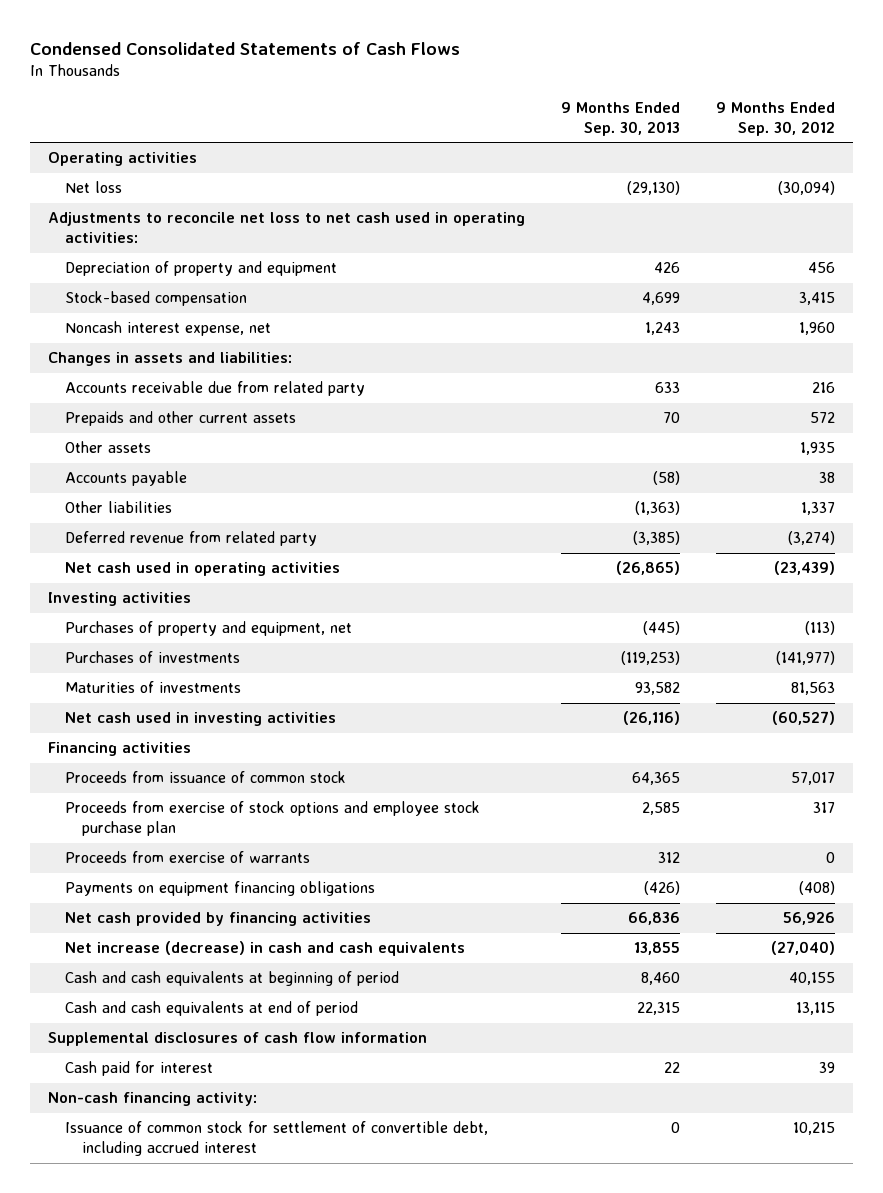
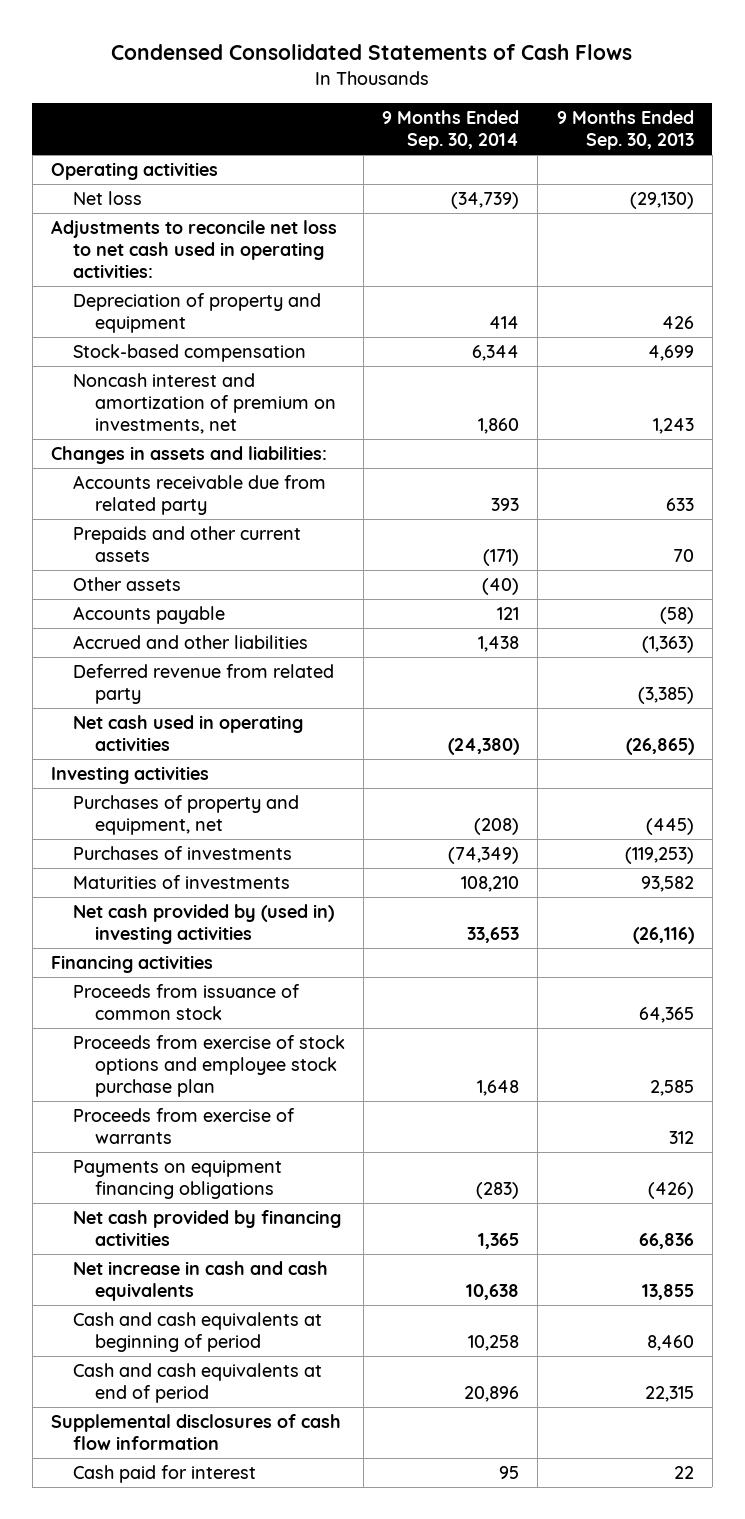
[716,101,836,136] 9 Months Ended Sep. 30, 2012 -> none
none -> [382,110,520,151] 9 Months Ended Sep. 30, 2014
[65,321,272,337] Noncash interest expense, net -> [72,373,337,434] Noncash interest and amortization of premium on investments, net
[65,501,173,514] Other liabilities -> [72,635,308,650] Accrued and other liabilities
[65,712,337,727] Net cash used in investing activities -> [72,904,334,944] Net cash provided by (used in) investing activities
[65,941,466,957] Net increase (decrease) in cash and cash equivalents -> [72,1261,328,1301] Net increase in cash and cash equivalents
[48,1092,258,1107] Non-cash financing activity: -> none
[65,1121,489,1157] Issuance of common stock for settlement of convertible debt, including accrued interest -> none

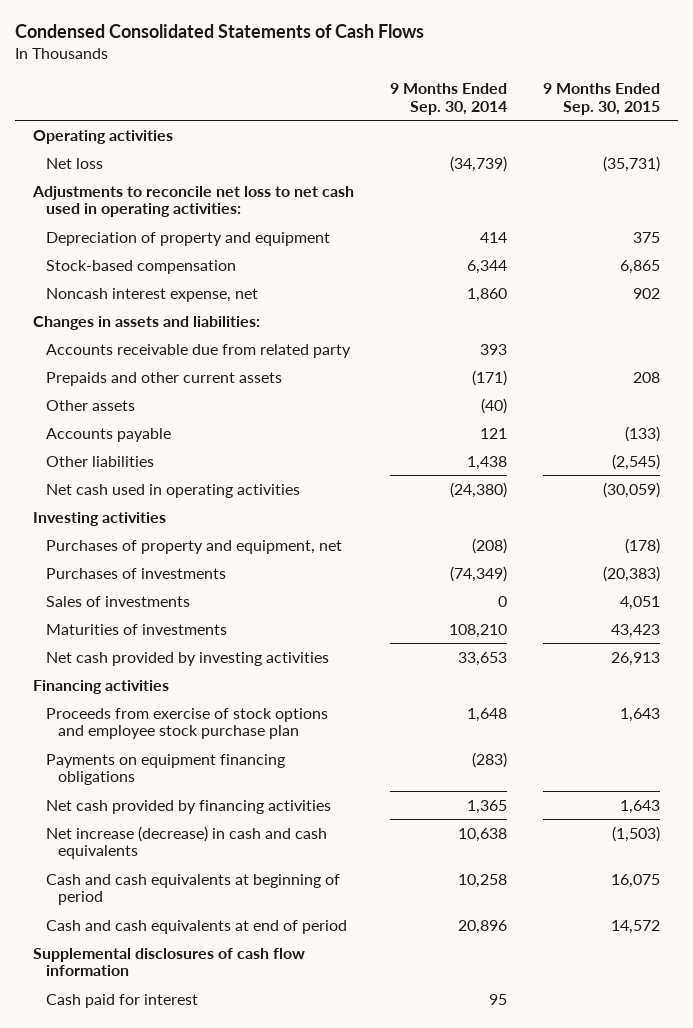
[556,110,694,151] 9 Months Ended Sep. 30, 2013 -> none
none -> [543,83,661,116] 9 Months Ended Sep. 30, 2015
[72,373,337,434] Noncash interest and amortization of premium on investments, net -> [45,287,258,302] Noncash interest expense, net
[72,664,334,704] Deferred revenue from related party -> none
[72,635,308,650] Accrued and other liabilities -> [45,455,154,467] Other liabilities
none -> [45,595,190,607] Sales of investments
[72,904,334,944] Net cash provided by (used in) investing activities -> [45,651,329,666] Net cash provided by investing activities
[72,984,300,1020] Proceeds from issuance of common stock -> none
[72,1108,295,1144] Proceeds from exercise of warrants -> none
[72,1261,328,1301] Net increase in cash and cash equivalents -> [45,825,327,860] Net increase (decrease) in cash and cash equivalents

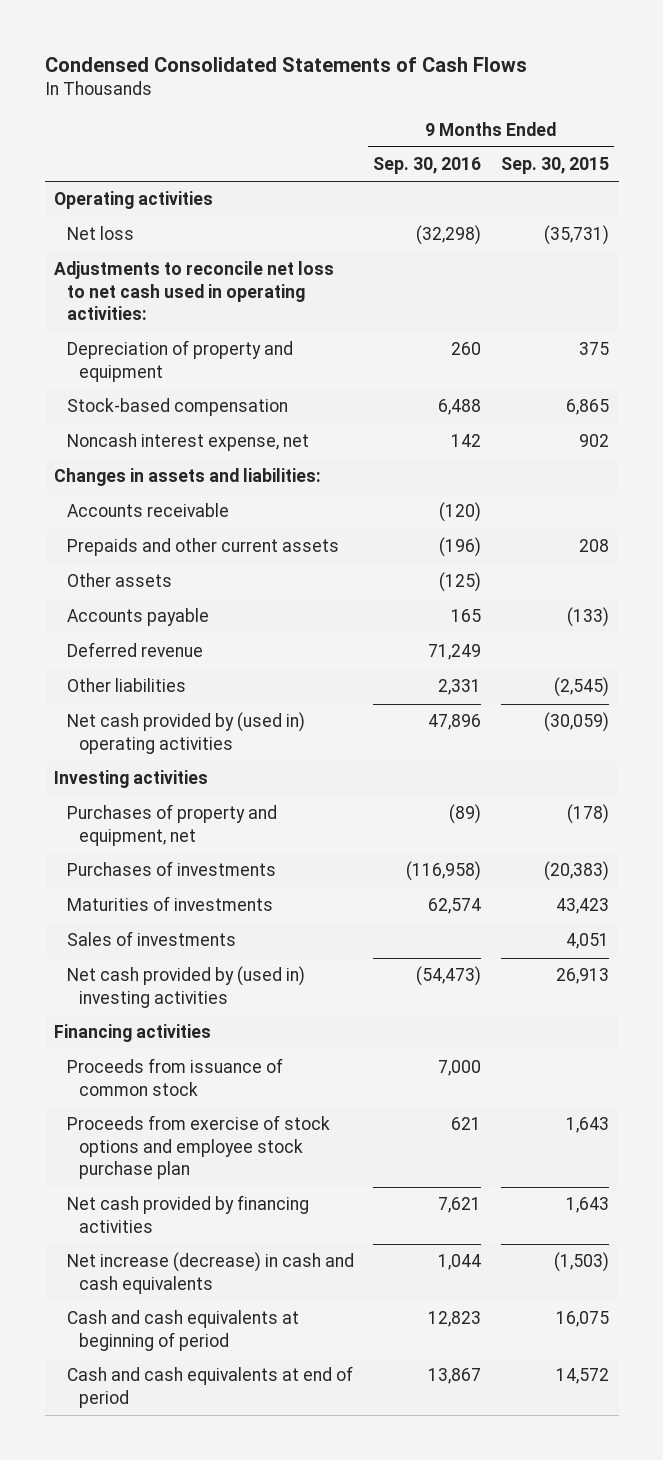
[390,83,508,116] 9 Months Ended Sep. 30, 2014 -> none
none -> [373,157,482,175] Sep. 30, 2016
[45,343,351,358] Accounts receivable due from related party -> none
none -> [66,503,229,518] Accounts receivable
none -> [66,642,203,658] Deferred revenue
[45,483,300,498] Net cash used in operating activities -> [66,712,305,754] Net cash provided by (used in) operating activities
[45,595,190,607] Sales of investments -> [66,931,236,947] Sales of investments
[45,651,329,666] Net cash provided by investing activities -> [66,966,305,1008] Net cash provided by (used in) investing activities
none -> [66,1058,283,1096] Proceeds from issuance of common stock
[45,753,285,786] Payments on equipment financing obligations -> none
[32,947,305,977] Supplemental disclosures of cash flow information -> none
[45,993,198,1008] Cash paid for interest -> none

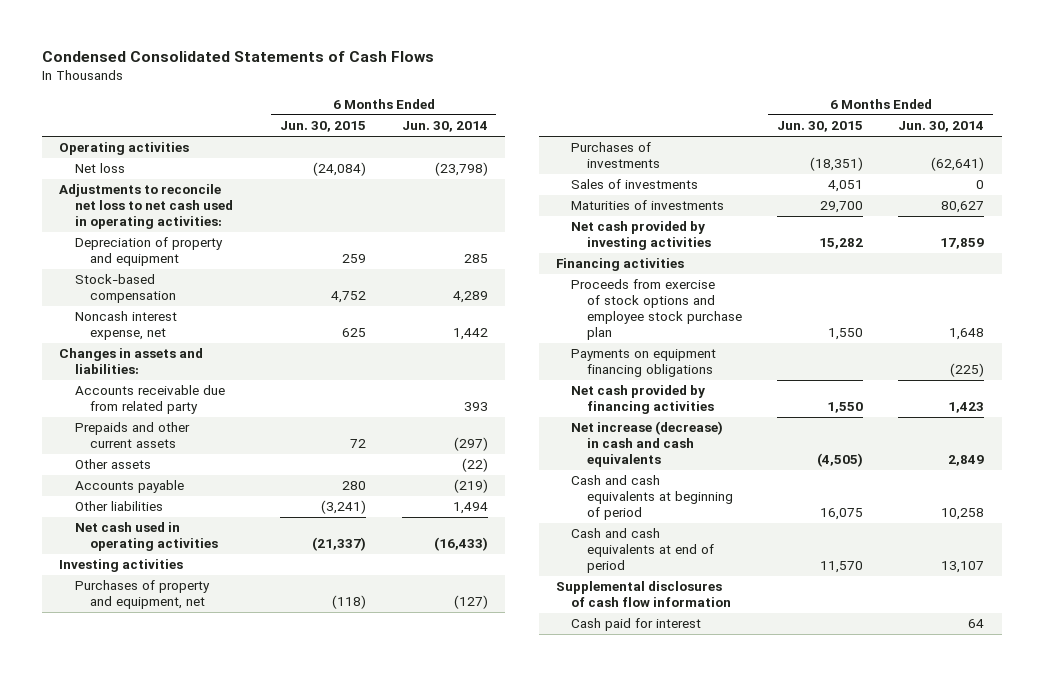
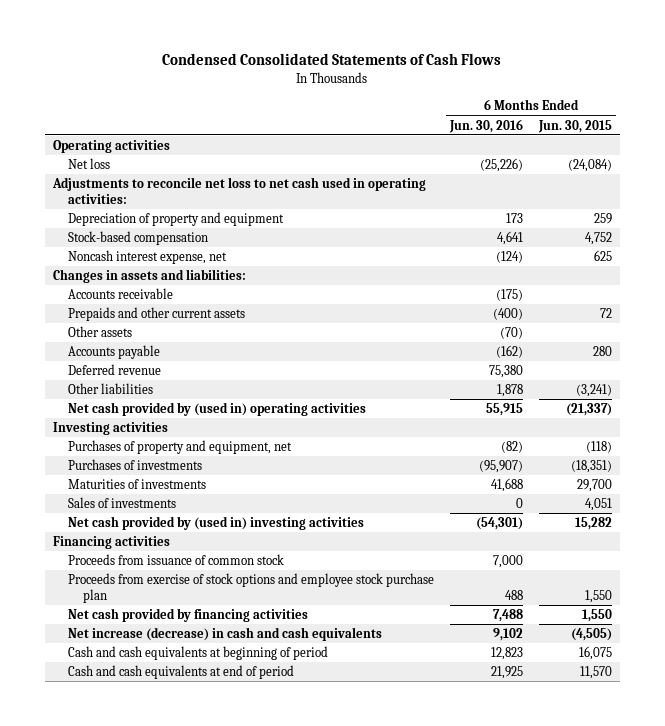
[401,121,488,133] Jun. 30, 2014 -> none
none -> [448,118,523,133] Jun. 30, 2016
[74,385,225,415] Accounts receivable due from related party -> none
none -> [68,288,174,300] Accounts receivable
none -> [68,364,162,376] Deferred revenue
[74,522,218,552] Net cash used in operating activities -> [68,402,367,417] Net cash provided by (used in) operating activities
[571,179,699,190] Sales of investments -> [68,497,177,509] Sales of investments
[571,221,711,251] Net cash provided by investing activities -> [68,516,365,531] Net cash provided by (used in) investing activities
none -> [68,554,285,566] Proceeds from issuance of common stock
[571,349,717,378] Payments on equipment financing obligations -> none
[556,581,732,608] Supplemental disclosures of cash flow information -> none
[571,618,702,632] Cash paid for interest -> none

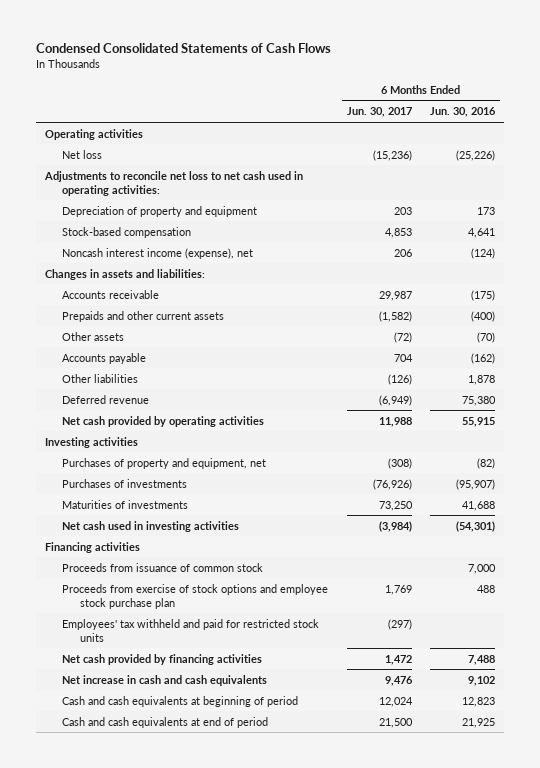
[537,119,612,133] Jun. 30, 2015 -> none
none -> [346,107,412,118] Jun. 30, 2017
[68,250,228,265] Noncash interest expense, net -> [62,247,254,259] Noncash interest income (expense), net
[68,364,162,376] Deferred revenue -> [62,394,150,404] Deferred revenue
[68,402,367,417] Net cash provided by (used in) operating activities -> [62,415,265,427] Net cash provided by operating activities
[68,497,177,509] Sales of investments -> none
[68,516,365,531] Net cash provided by (used in) investing activities -> [62,520,240,532] Net cash used in investing activities
none -> [62,618,320,642] Employees' tax withheld and paid for restricted stock units
[68,627,383,642] Net increase (decrease) in cash and cash equivalents -> [62,674,268,686] Net increase in cash and cash equivalents

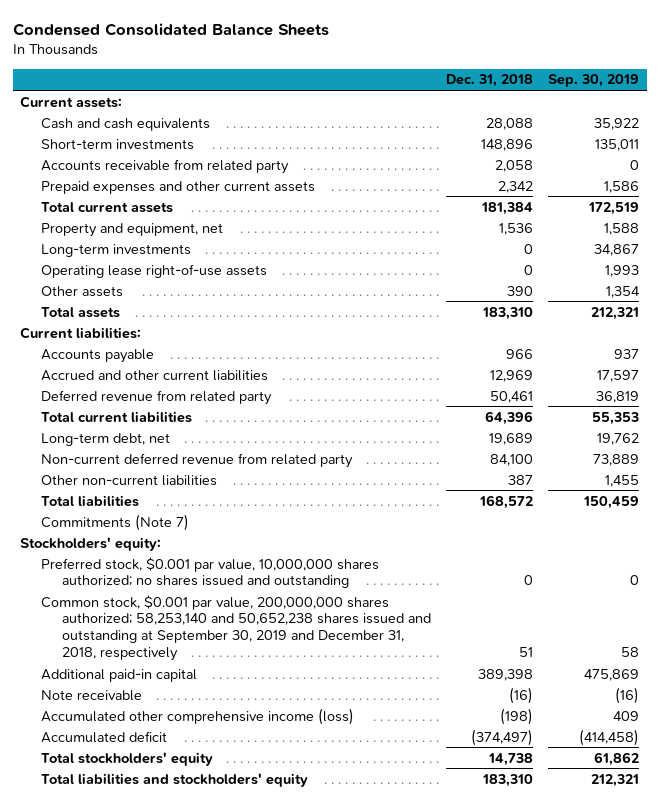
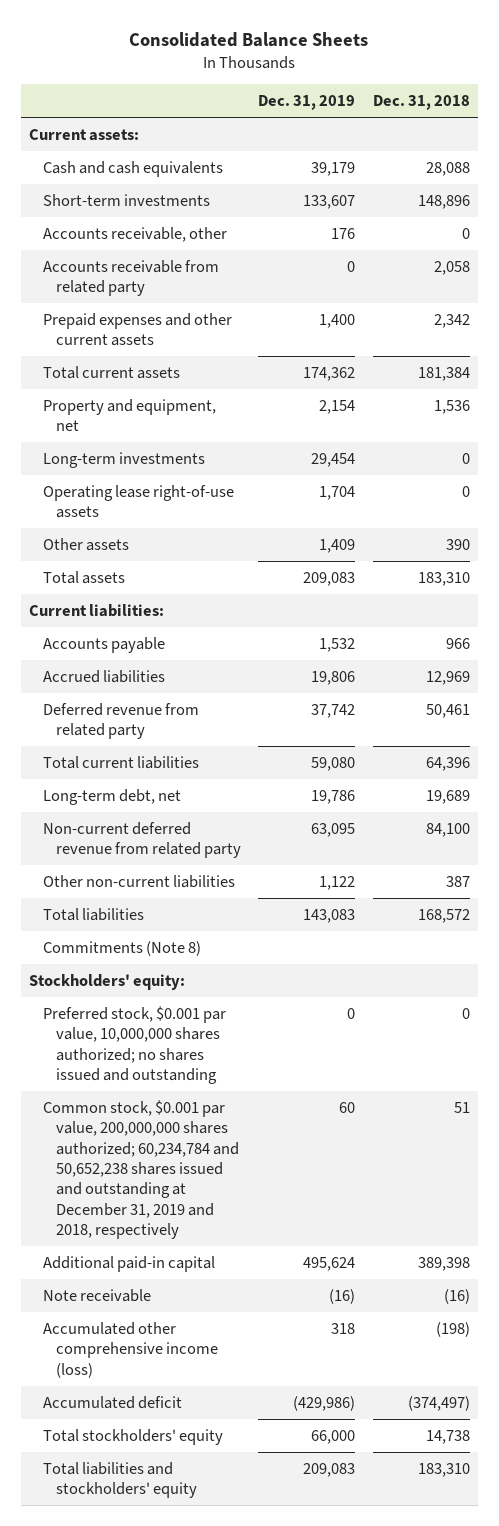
[12,23,329,37] Condensed Consolidated Balance Sheets -> [129,32,369,48] Consolidated Balance Sheets
[548,74,640,88] Sep. 30, 2019 -> none
none -> [258,95,356,111] Dec. 31, 2019
none -> [42,226,227,242] Accounts receivable, other
[41,369,269,381] Accrued and other current liabilities -> [42,669,165,683] Accrued liabilities
[41,513,190,531] Commitments (Note 7) -> [42,940,201,956] Commitments (Note 8)
[41,594,431,662] Common stock, $0.001 par value, 200,000,000 shares authorized; 58,253,140 and 50,652,238 shares issued and outstanding at September 30, 2019 and December 31, 2018, respectively -> [42,1099,240,1240] Common stock, $0.001 par value, 200,000,000 shares authorized; 60,234,784 and 50,652,238 shares issued and outstanding at December 31, 2019 and 2018, respectively

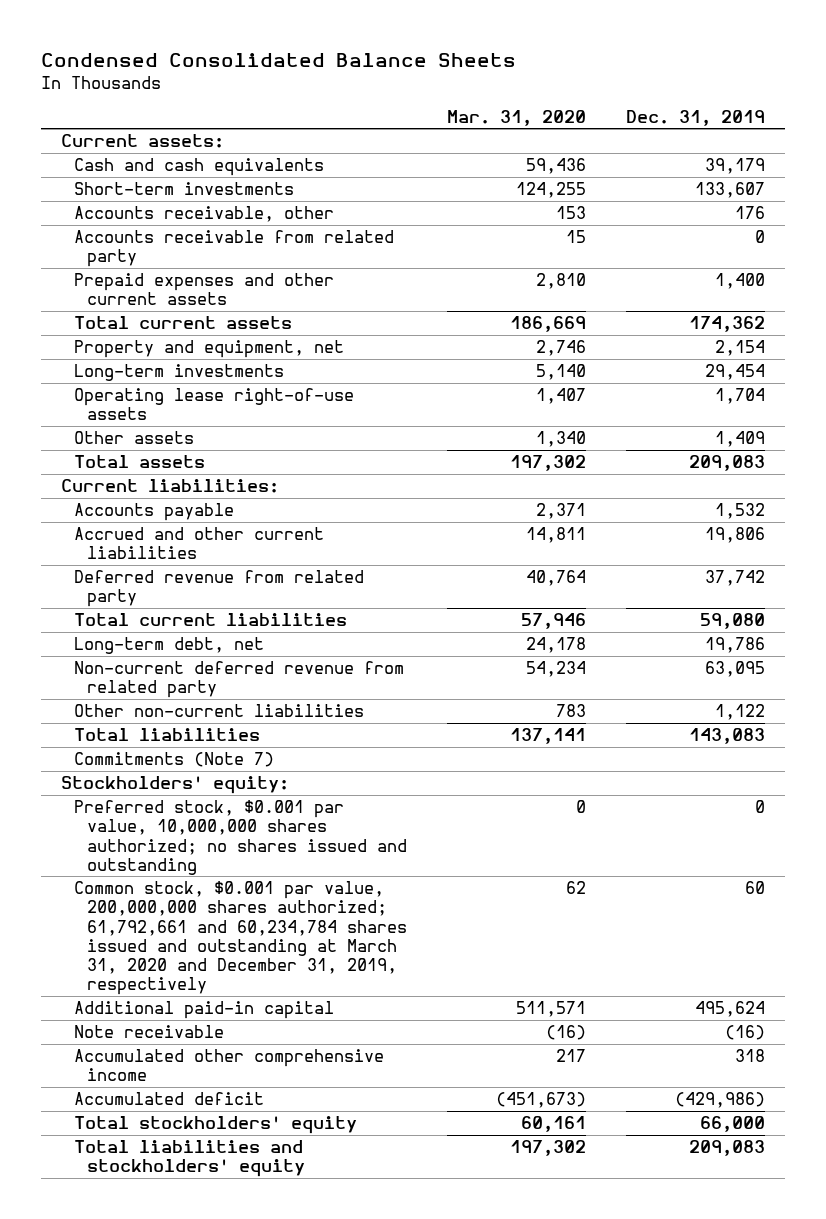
[129,32,369,48] Consolidated Balance Sheets -> [41,52,517,67] Condensed Consolidated Balance Sheets
[372,95,470,111] Dec. 31, 2018 -> none
none -> [446,109,586,126] Mar. 31, 2020
[42,669,165,683] Accrued liabilities -> [73,526,324,560] Accrued and other current liabilities
[42,940,201,956] Commitments (Note 8) -> [73,751,274,767] Commitments (Note 7)
[42,1099,240,1240] Common stock, $0.001 par value, 200,000,000 shares authorized; 60,234,784 and 50,652,238 shares issued and outstanding at December 31, 2019 and 2018, respectively -> [73,880,407,996] Common stock, $0.001 par value, 200,000,000 shares authorized; 61,792,661 and 60,234,784 shares issued and outstanding at March 31, 2020 and December 31, 2019, respectively
[42,1321,219,1378] Accumulated other comprehensive income (loss) -> [73,1048,384,1082] Accumulated other comprehensive income

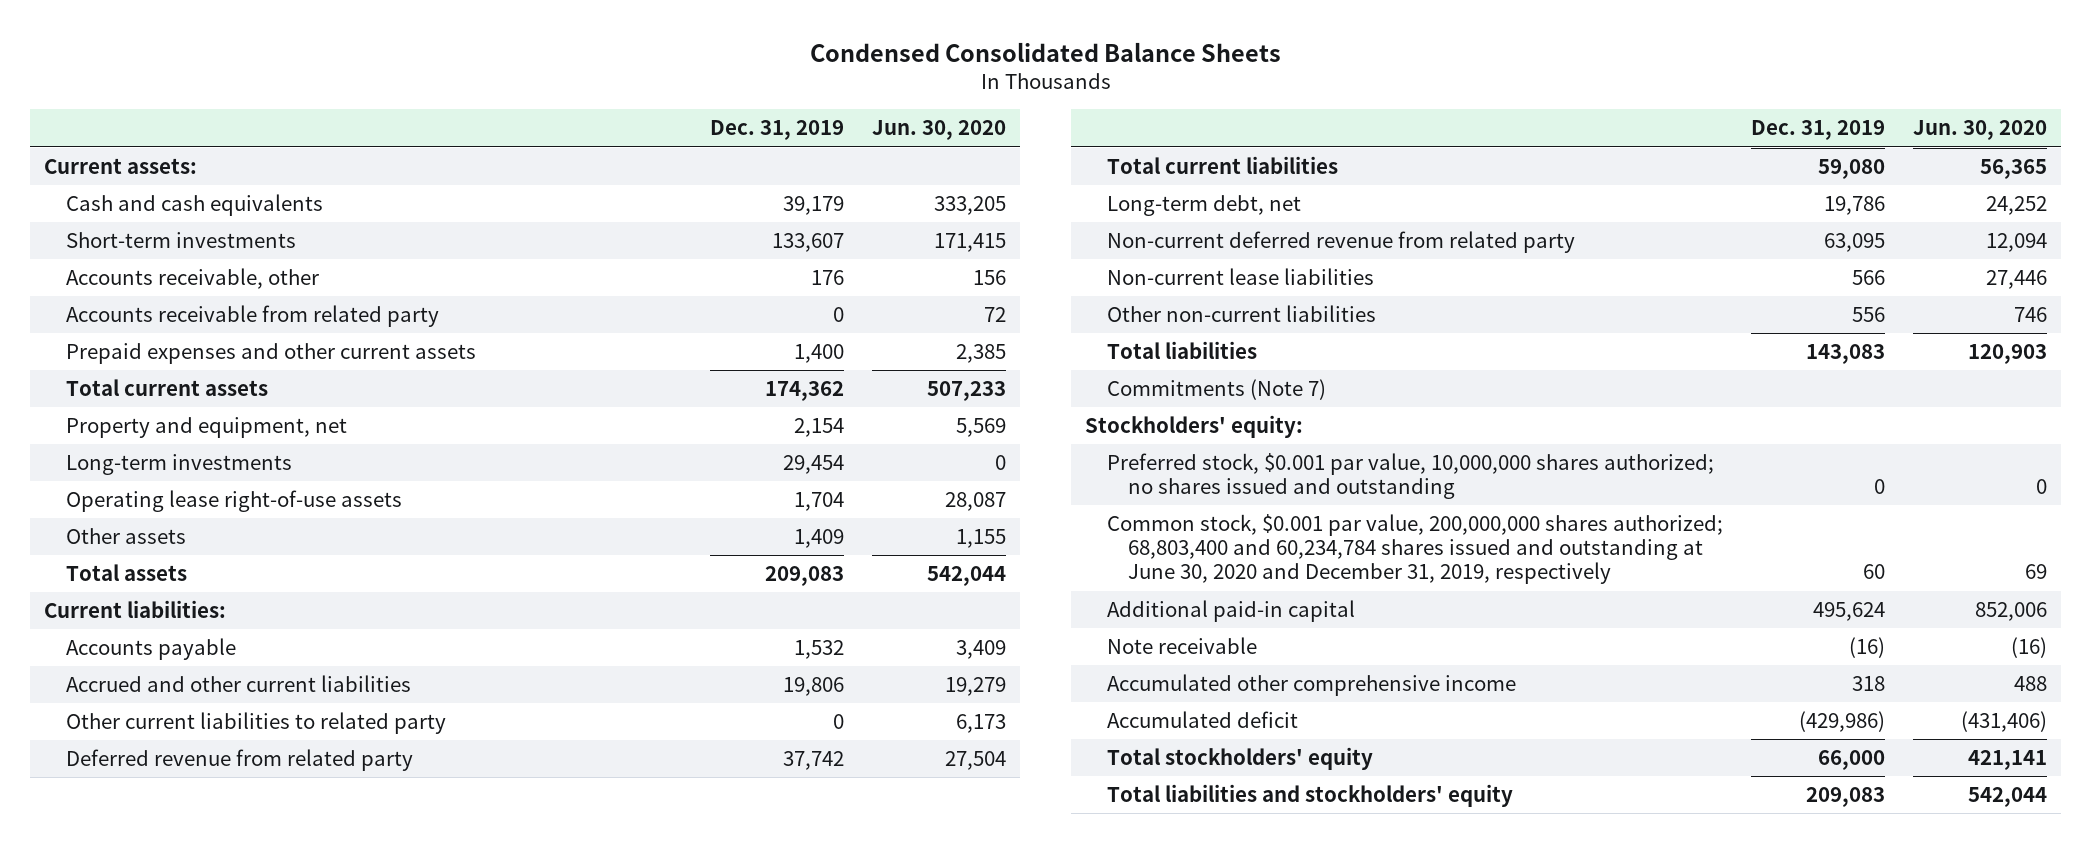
[446,109,586,126] Mar. 31, 2020 -> none
none -> [872,120,1007,141] Jun. 30, 2020
none -> [66,711,447,734] Other current liabilities to related party
none -> [1106,267,1374,285] Non-current lease liabilities
[714,703,765,720] 1,122 -> [1851,306,1885,322] 556
[73,880,407,996] Common stock, $0.001 par value, 200,000,000 shares authorized; 61,792,661 and 60,234,784 shares issued and outstanding at March 31, 2020 and December 31, 2019, respectively -> [1106,513,1723,585] Common stock, $0.001 par value, 200,000,000 shares authorized; 68,803,400 and 60,234,784 shares issued and outstanding at June 30, 2020 and December 31, 2019, respectively

